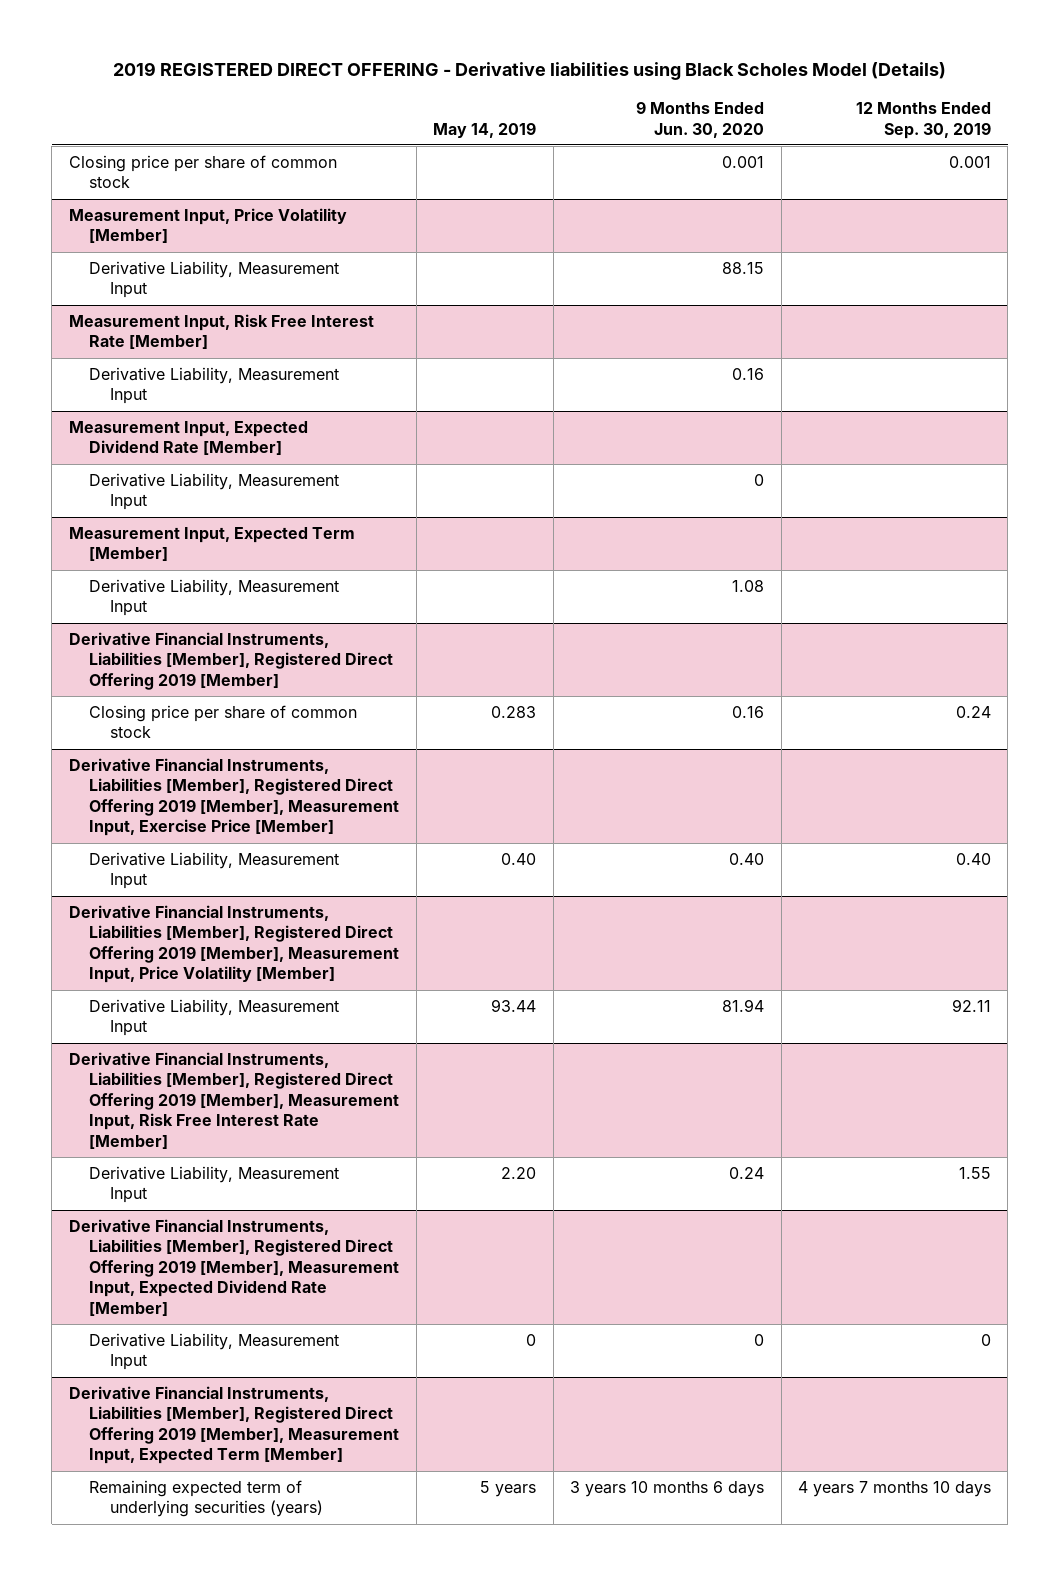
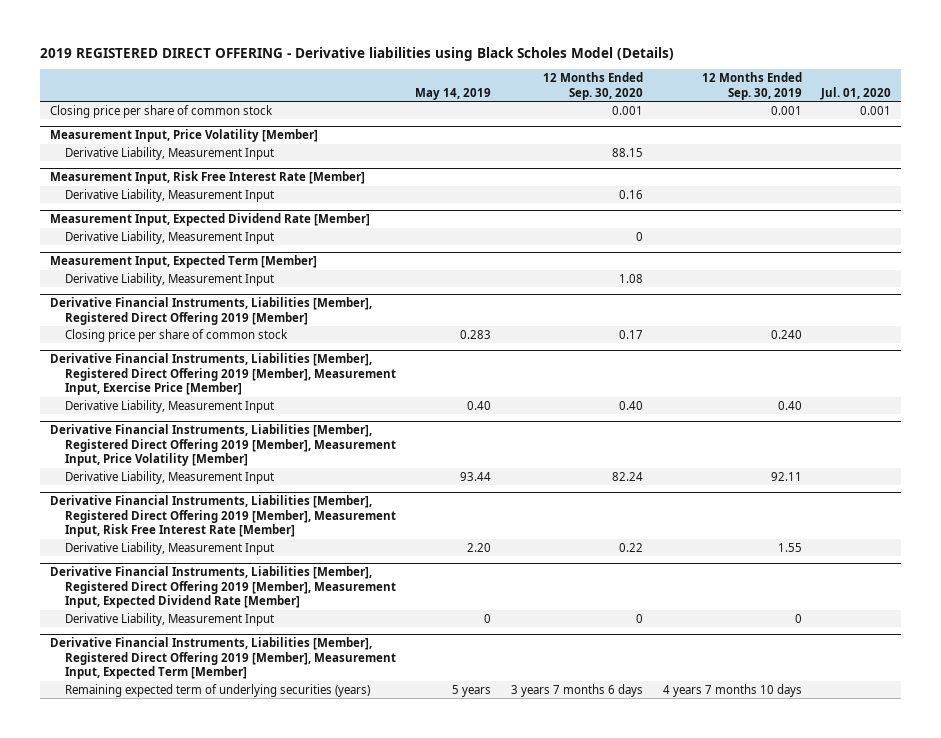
[636,101,765,138] 9 Months Ended Jun. 30, 2020 -> none
none -> [543,72,644,100] 12 Months Ended Sep. 30, 2020
none -> [820,86,892,100] Jul. 01, 2020
[956,705,992,718] 0.24 -> [770,329,802,339] 0.240

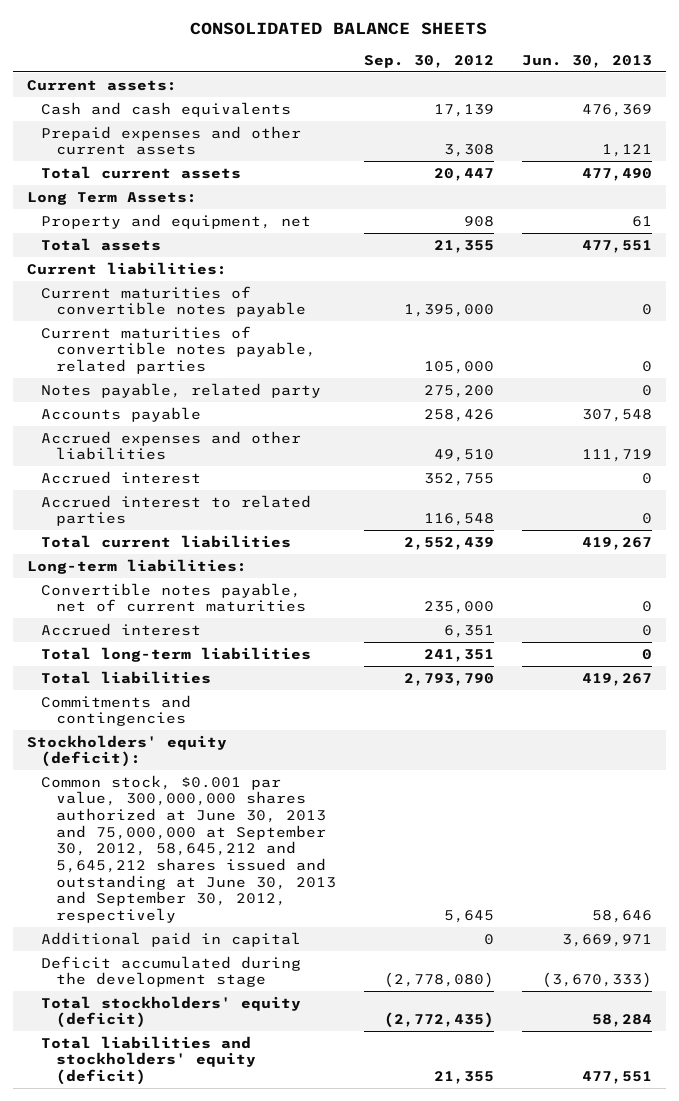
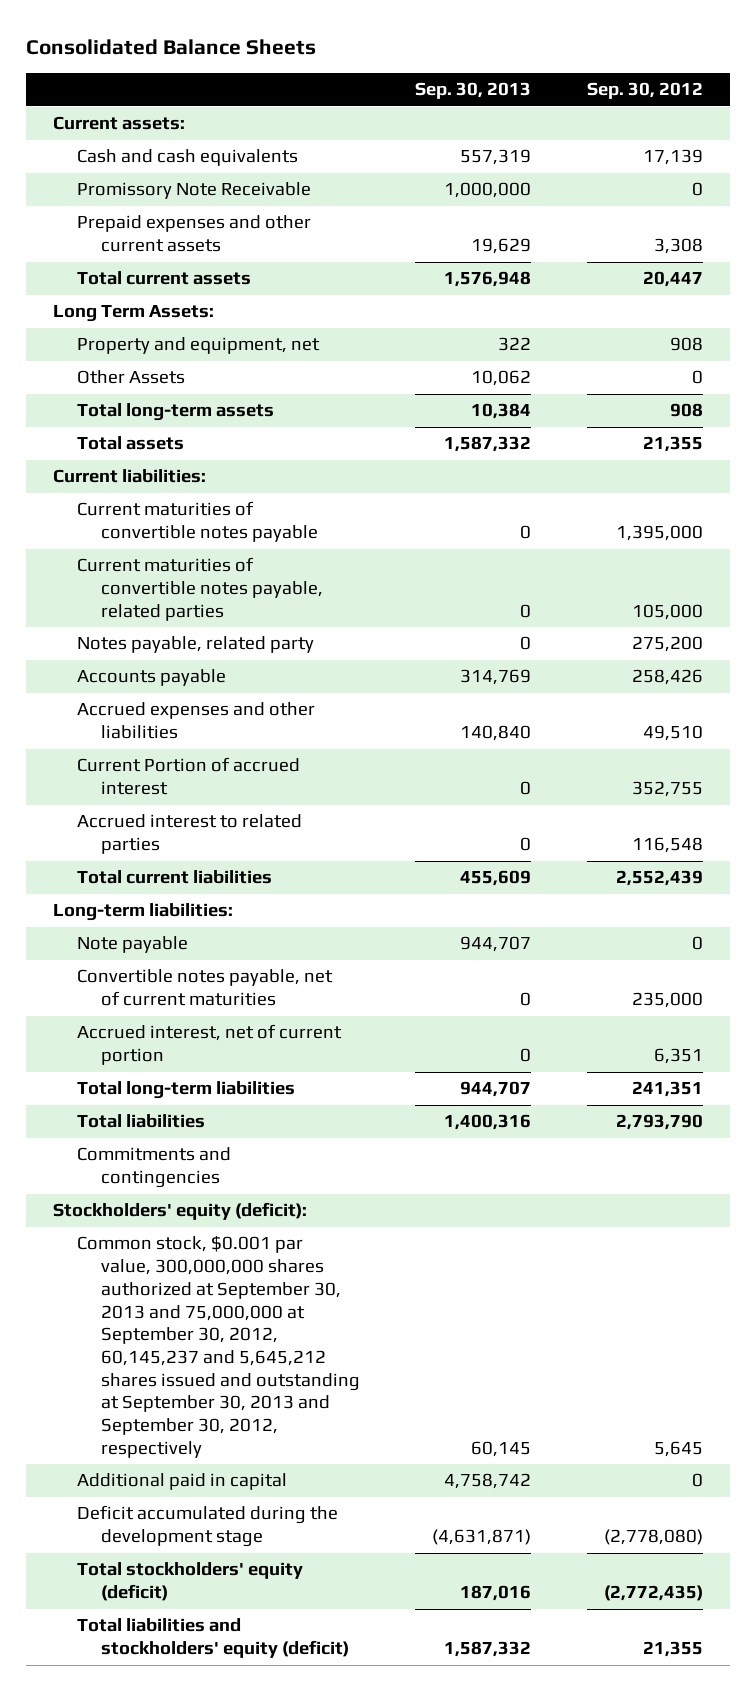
[190,22,488,36] CONSOLIDATED BALANCE SHEETS -> [25,39,316,56] Consolidated Balance Sheets
[521,54,652,68] Jun. 30, 2013 -> none
none -> [415,82,532,100] Sep. 30, 2013
none -> [77,182,312,200] Promissory Note Receivable
none -> [77,370,186,385] Other Assets
none -> [77,403,275,422] Total long-term assets
[41,470,202,484] Accrued interest -> [77,757,301,796] Current Portion of accrued interest
none -> [77,936,189,954] Note payable
[41,622,202,636] Accrued interest -> [77,1024,343,1066] Accrued interest, net of current portion
[41,774,336,924] Common stock, $0.001 par value, 300,000,000 shares authorized at June 30, 2013 and 75,000,000 at September 30, 2012, 58,645,212 and 5,645,212 shares issued and outstanding at June 30, 2013 and September 30, 2012, respectively -> [77,1235,361,1458] Common stock, $0.001 par value, 300,000,000 shares authorized at September 30, 2013 and 75,000,000 at September 30, 2012, 60,145,237 and 5,645,212 shares issued and outstanding at September 30, 2013 and September 30, 2012, respectively

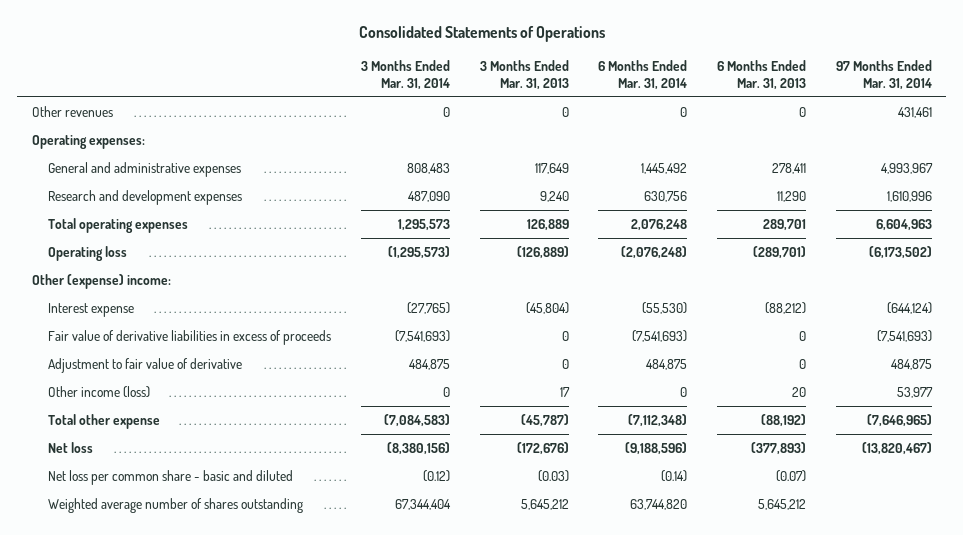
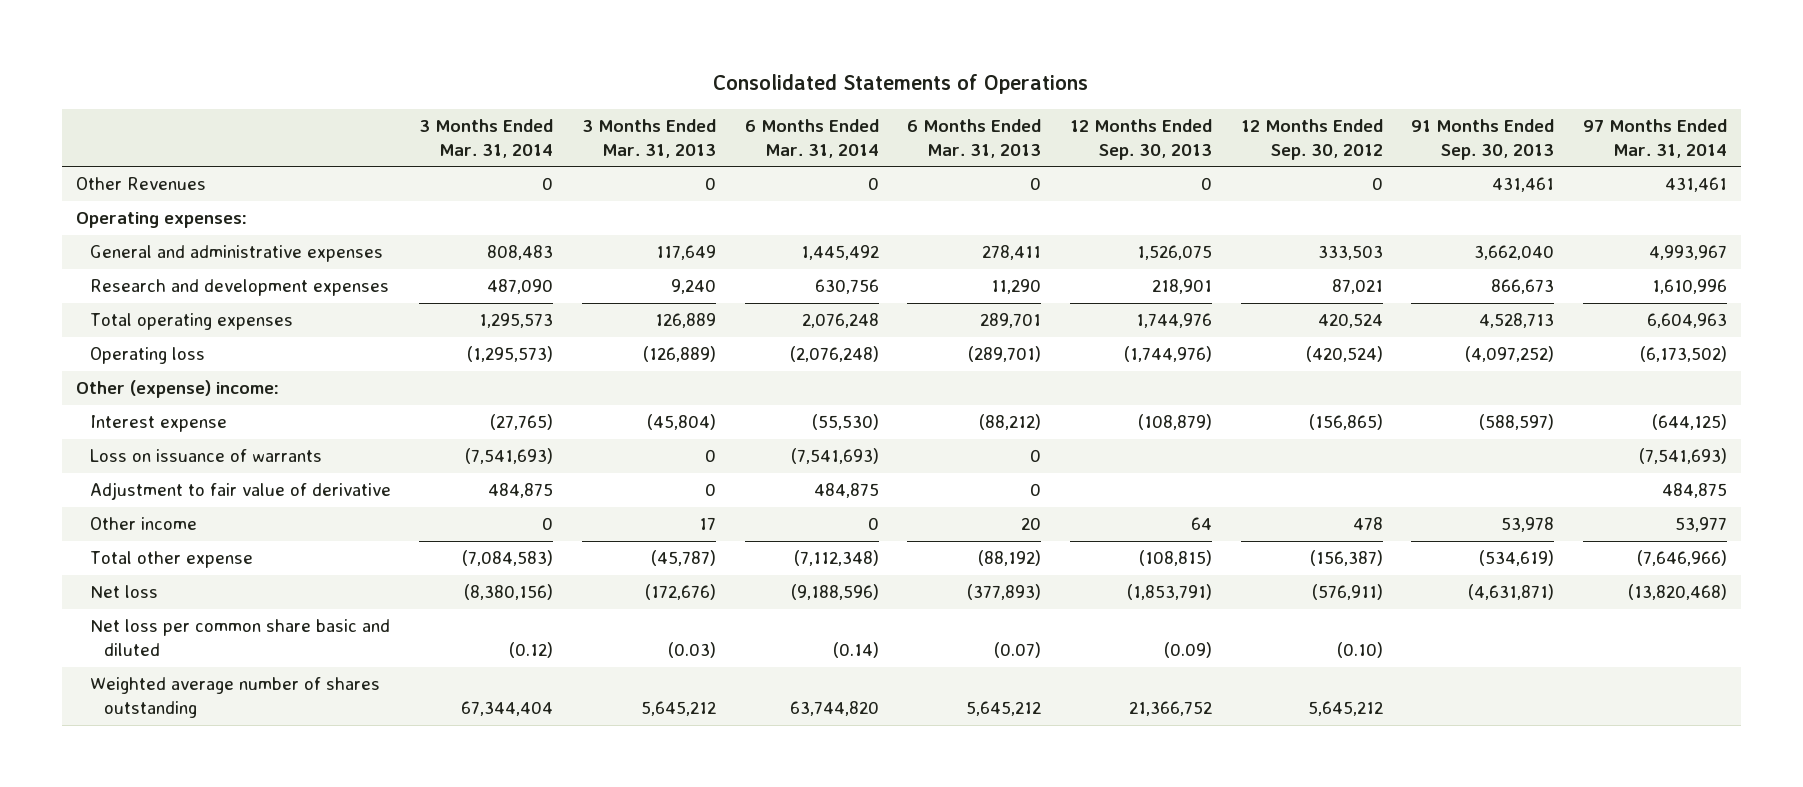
none -> [1069,118,1212,160] 12 Months Ended Sep. 30, 2013
none -> [1240,118,1383,160] 12 Months Ended Sep. 30, 2012
none -> [1411,118,1555,160] 91 Months Ended Sep. 30, 2013
[31,105,113,117] Other revenues -> [76,177,207,191] Other Revenues
[886,301,932,314] (644,124) -> [1651,414,1727,431] (644,125)
[48,329,332,345] Fair value of derivative liabilities in excess of proceeds -> [89,449,322,463] Loss on issuance of warrants
[48,385,151,398] Other income (loss) -> [89,517,197,531] Other income
[866,413,932,427] (7,646,965) -> [1636,550,1727,567] (7,646,966)
[861,441,932,455] (13,820,467) -> [1627,584,1727,601] (13,820,468)
[48,469,294,485] Net loss per common share - basic and diluted -> [89,619,390,657] Net loss per common share basic and diluted

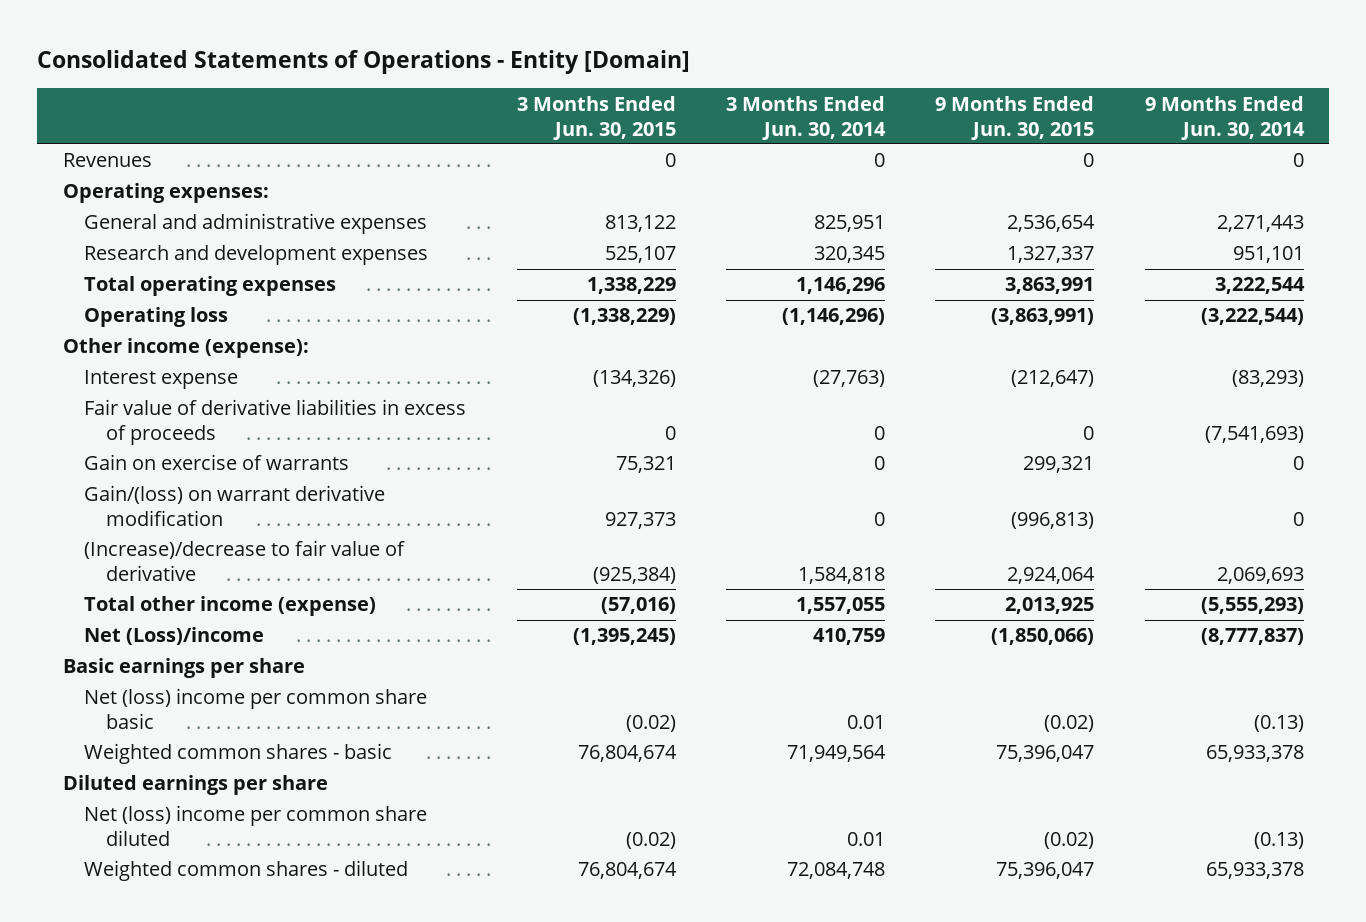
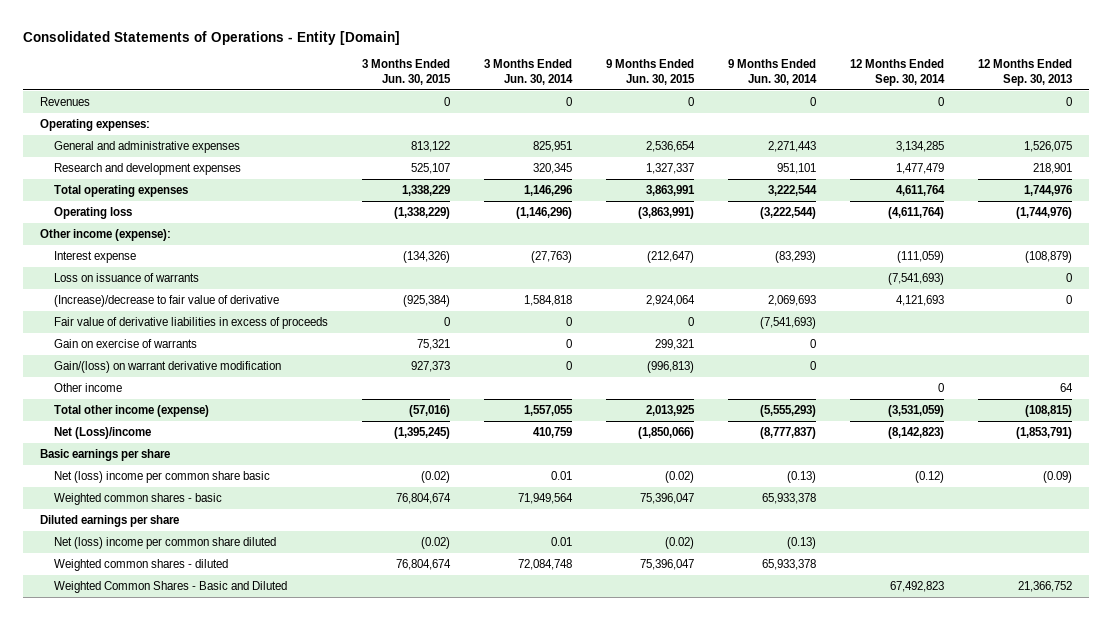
none -> [850,59,946,86] 12 Months Ended Sep. 30, 2014
none -> [978,59,1073,86] 12 Months Ended Sep. 30, 2013
none -> [54,273,200,283] Loss on issuance of warrants
[84,540,406,582] (Increase)/decrease to fair value of derivative -> [54,295,280,308] (Increase)/decrease to fair value of derivative
none -> [54,383,123,393] Other income
none -> [54,581,288,594] Weighted Common Shares - Basic and Diluted

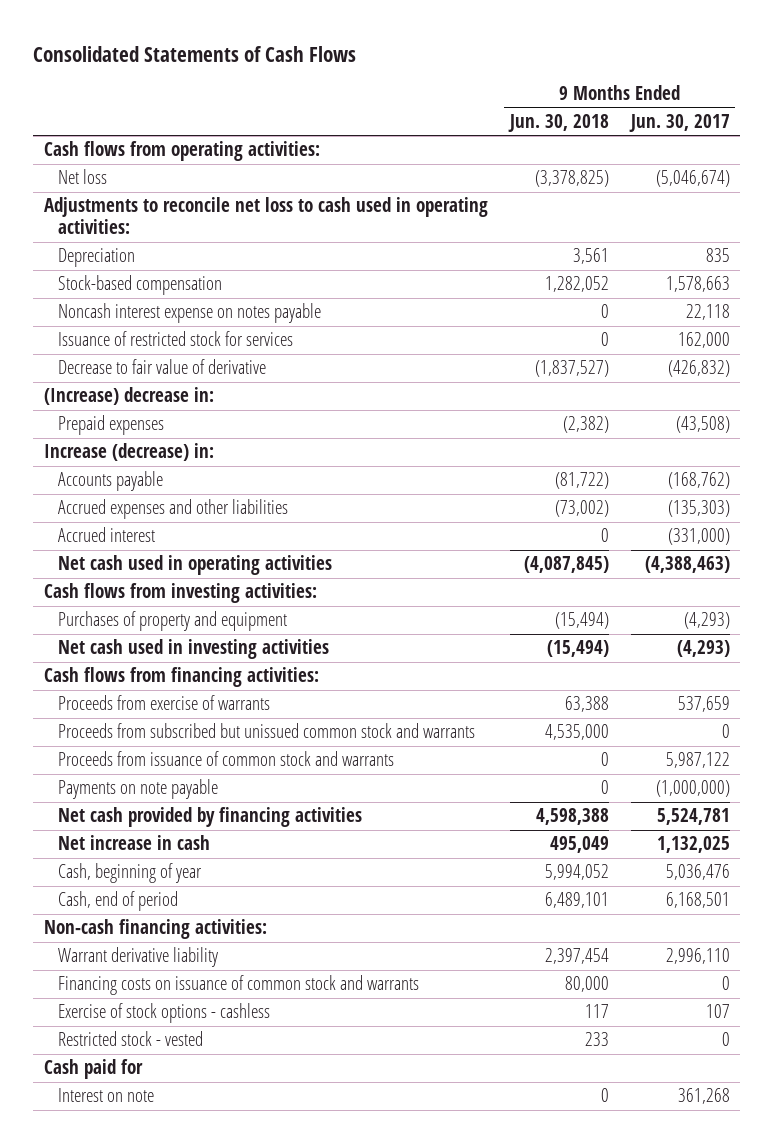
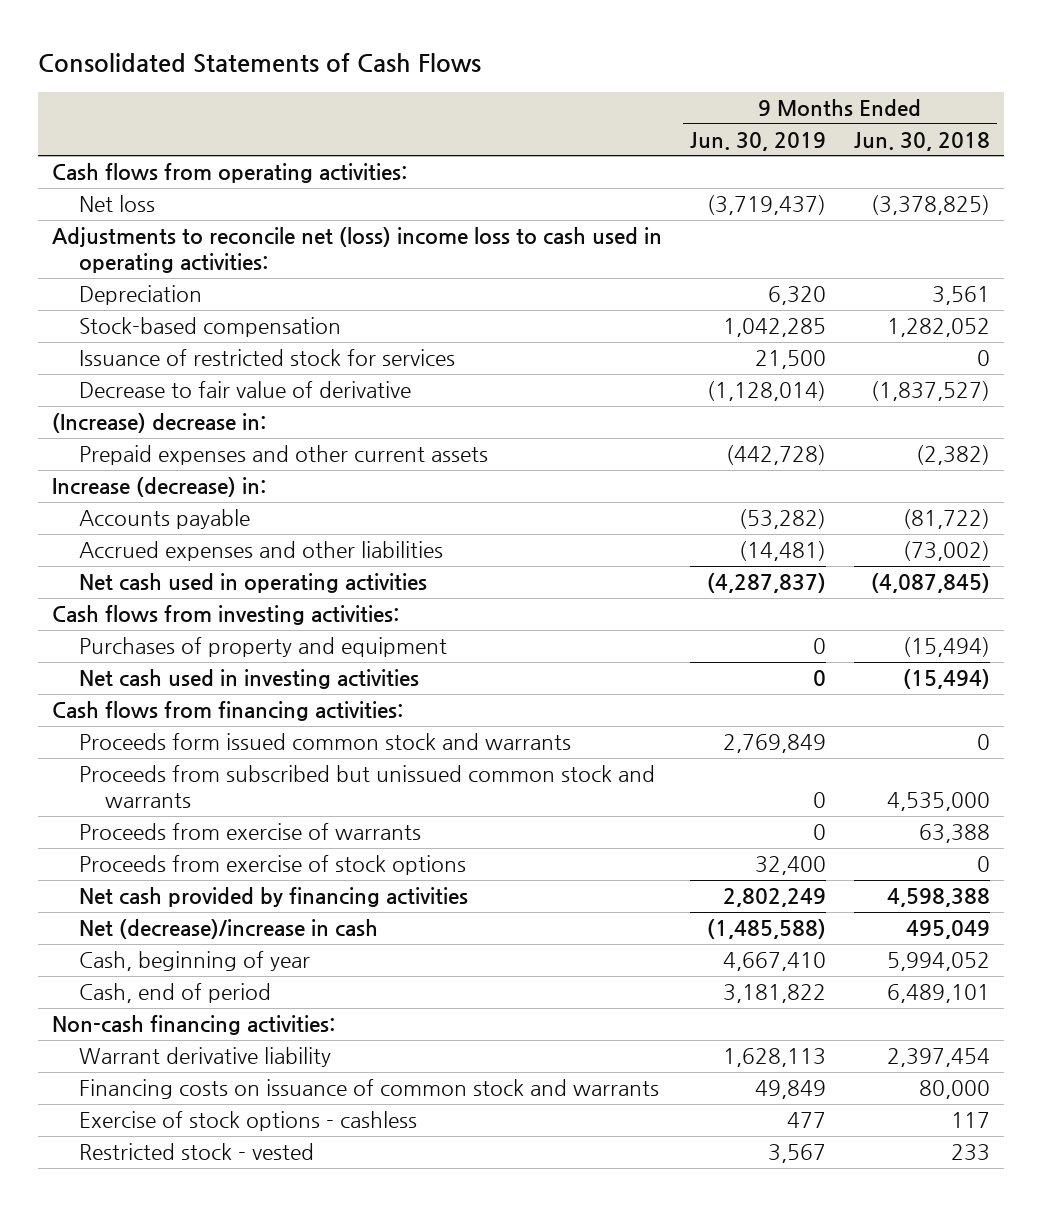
[628,114,730,133] Jun. 30, 2017 -> none
none -> [690,131,827,151] Jun. 30, 2019
[43,197,488,235] Adjustments to reconcile net loss to cash used in operating activities: -> [52,227,663,274] Adjustments to reconcile net (loss) income loss to cash used in operating activities:
[57,303,321,324] Noncash interest expense on notes payable -> none
[57,415,164,436] Prepaid expenses -> [78,445,488,466] Prepaid expenses and other current assets
[57,527,155,543] Accrued interest -> none
none -> [78,733,571,751] Proceeds form issued common stock and warrants
[57,751,394,767] Proceeds from issuance of common stock and warrants -> none
[57,779,218,800] Payments on note payable -> none
[57,695,270,711] Proceeds from exercise of warrants -> [78,823,421,841] Proceeds from exercise of warrants
none -> [78,855,466,876] Proceeds from exercise of stock options
[57,835,210,851] Net increase in cash -> [78,919,378,940] Net (decrease)/increase in cash
[43,1059,143,1080] Cash paid for -> none
[57,1088,154,1103] Interest on note -> none

